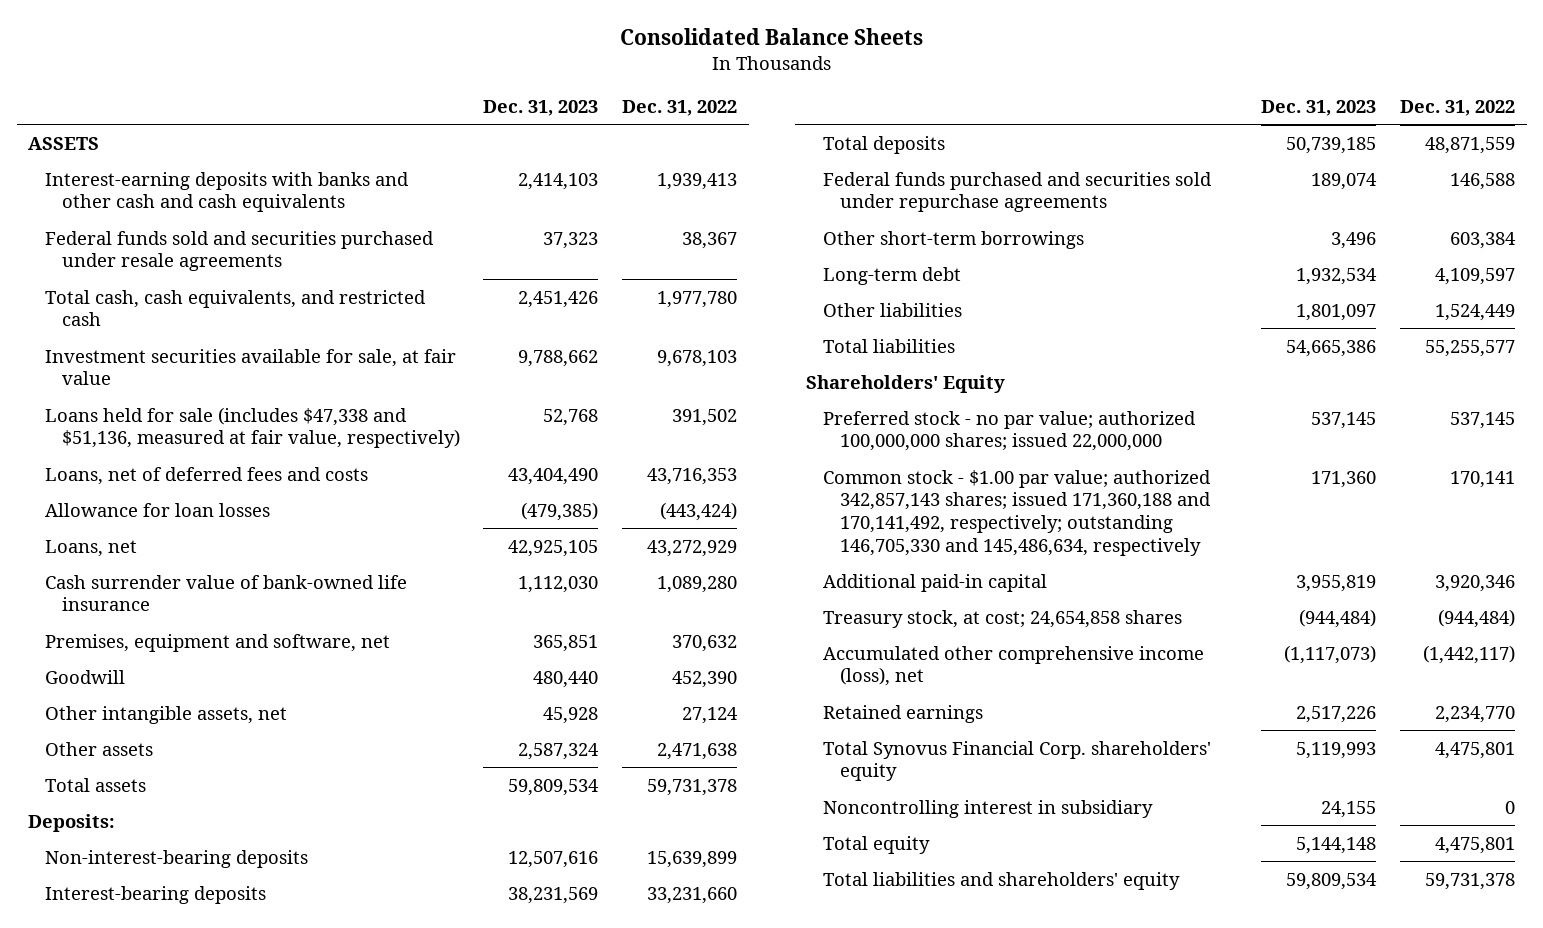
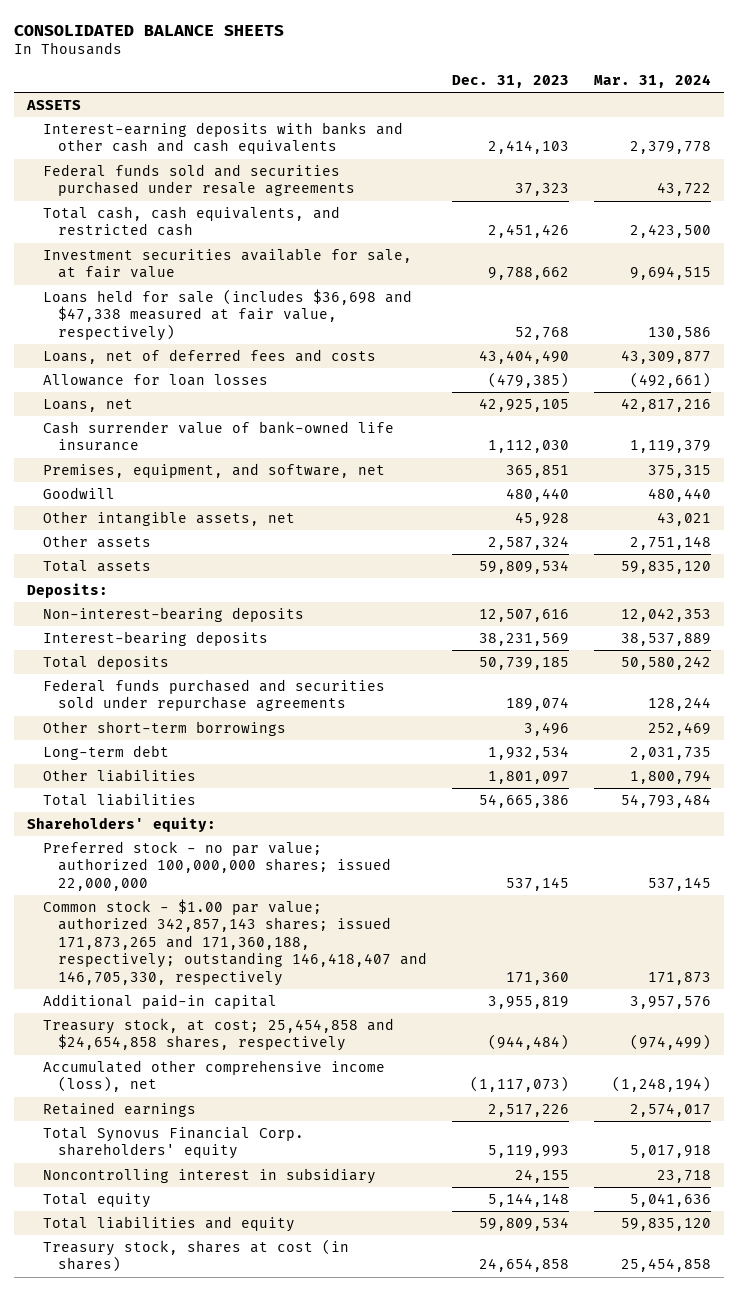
[619,28,923,46] Consolidated Balance Sheets -> [14,24,285,36] CONSOLIDATED BALANCE SHEETS
[621,99,737,116] Dec. 31, 2022 -> none
none -> [594,74,712,89] Mar. 31, 2024
[44,406,460,449] Loans held for sale (includes $47,338 and $51,136, measured at fair value, respectively) -> [42,288,412,341] Loans held for sale (includes $36,698 and $47,338 measured at fair value, respectively)
[44,633,390,652] Premises, equipment and software, net -> [42,462,385,478] Premises, equipment, and software, net
[806,374,1006,393] Shareholders' Equity -> [26,816,216,832] Shareholders' equity:
[822,469,1211,556] Common stock - $1.00 par value; authorized 342,857,143 shares; issued 171,360,188 and 170,141,492, respectively; outstanding 146,705,330 and 145,486,634, respectively -> [42,898,428,986] Common stock - $1.00 par value; authorized 342,857,143 shares; issued 171,873,265 and 171,360,188, respectively; outstanding 146,418,407 and 146,705,330, respectively
[822,609,1182,628] Treasury stock, at cost; 24,654,858 shares -> [42,1017,394,1052] Treasury stock, at cost; 25,454,858 and $24,654,858 shares, respectively
[822,871,1180,890] Total liabilities and shareholders' equity -> [42,1215,295,1232] Total liabilities and equity
none -> [42,1238,349,1273] Treasury stock, shares at cost (in shares)

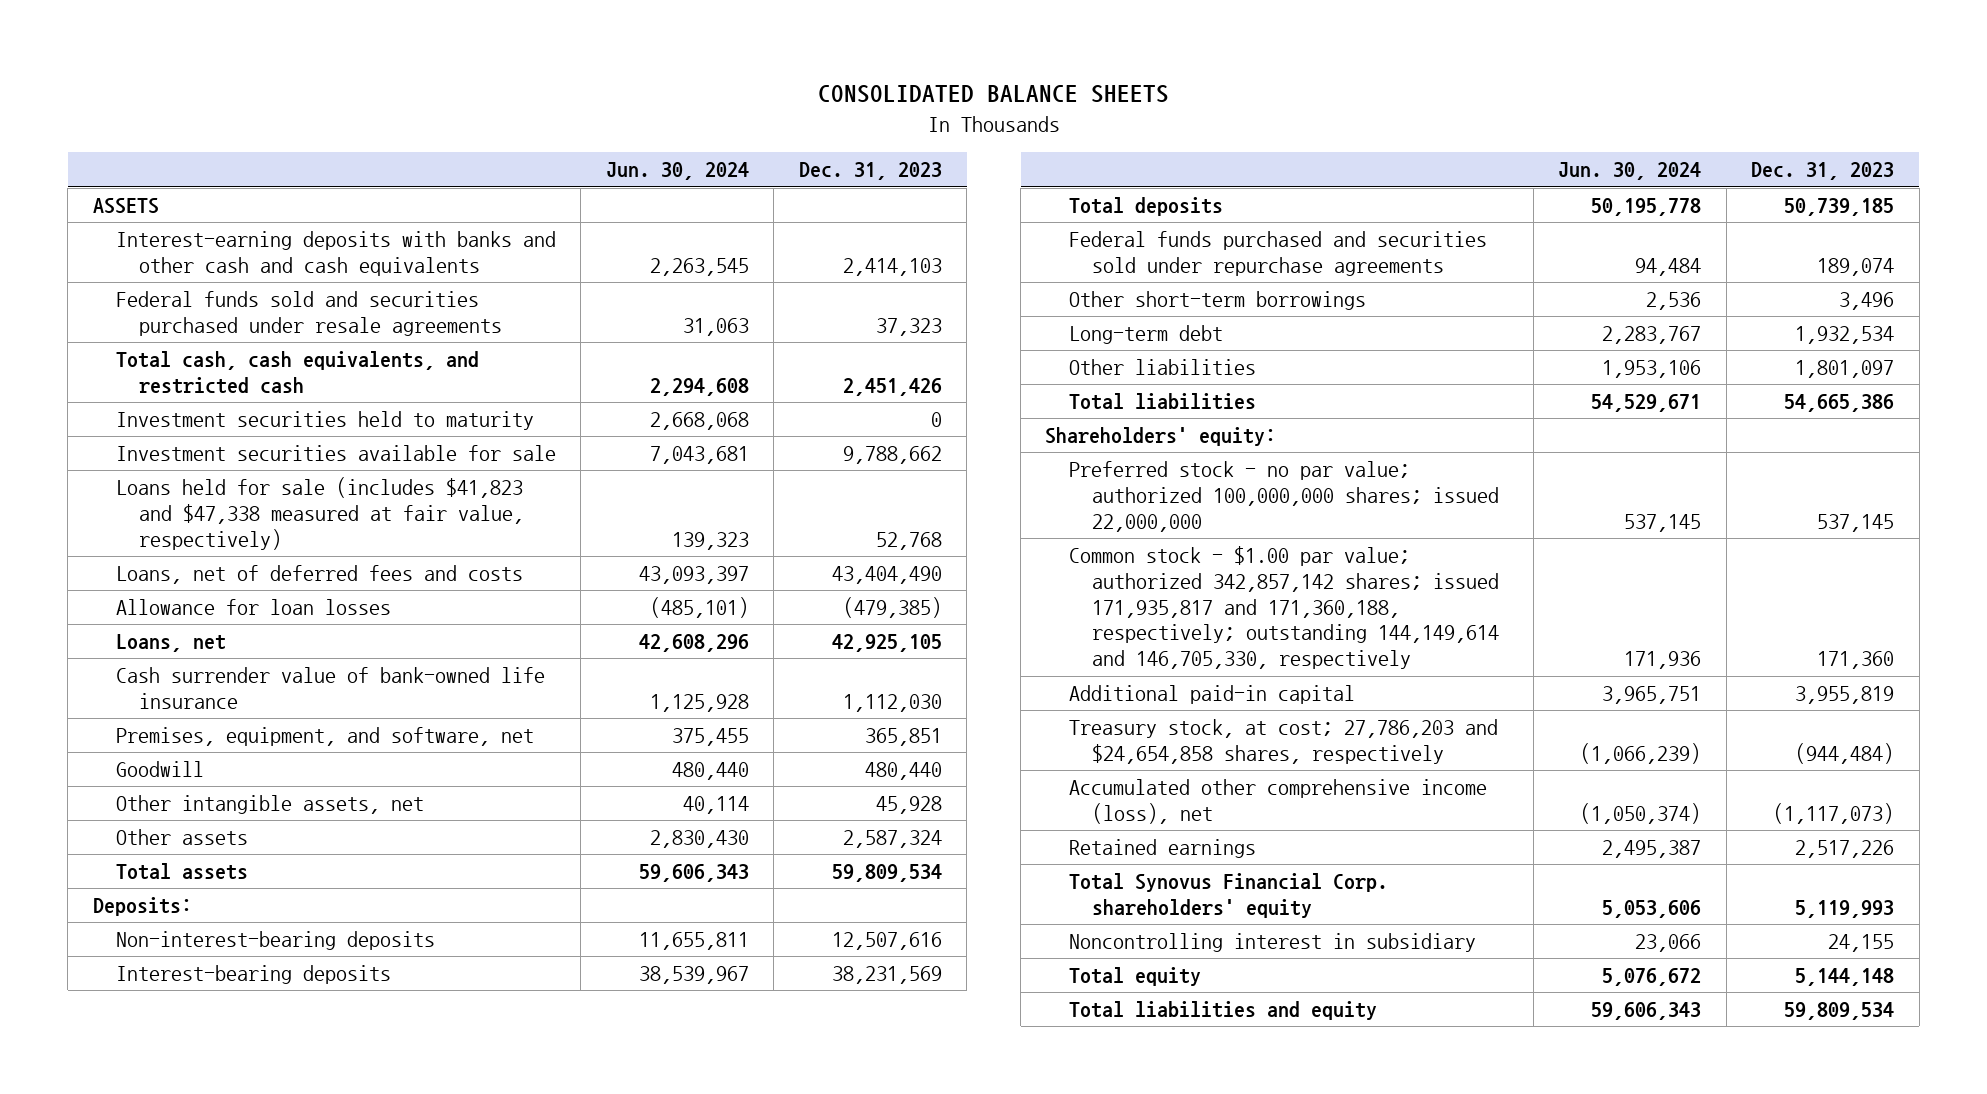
[594,74,712,89] Mar. 31, 2024 -> none
none -> [605,162,749,181] Jun. 30, 2024
none -> [115,411,534,431] Investment securities held to maturity
[42,247,412,279] Investment securities available for sale, at fair value -> [115,445,556,462] Investment securities available for sale
[42,288,412,341] Loans held for sale (includes $36,698 and $47,338 measured at fair value, respectively) -> [115,477,525,550] Loans held for sale (includes $41,823 and $47,338 measured at fair value, respectively)
[42,898,428,986] Common stock - $1.00 par value; authorized 342,857,143 shares; issued 171,873,265 and 171,360,188, respectively; outstanding 146,418,407 and 146,705,330, respectively -> [1068,546,1499,670] Common stock - $1.00 par value; authorized 342,857,142 shares; issued 171,935,817 and 171,360,188, respectively; outstanding 144,149,614 and 146,705,330, respectively
[42,1017,394,1052] Treasury stock, at cost; 25,454,858 and $24,654,858 shares, respectively -> [1068,719,1498,764] Treasury stock, at cost; 27,786,203 and $24,654,858 shares, respectively
[42,1238,349,1273] Treasury stock, shares at cost (in shares) -> none

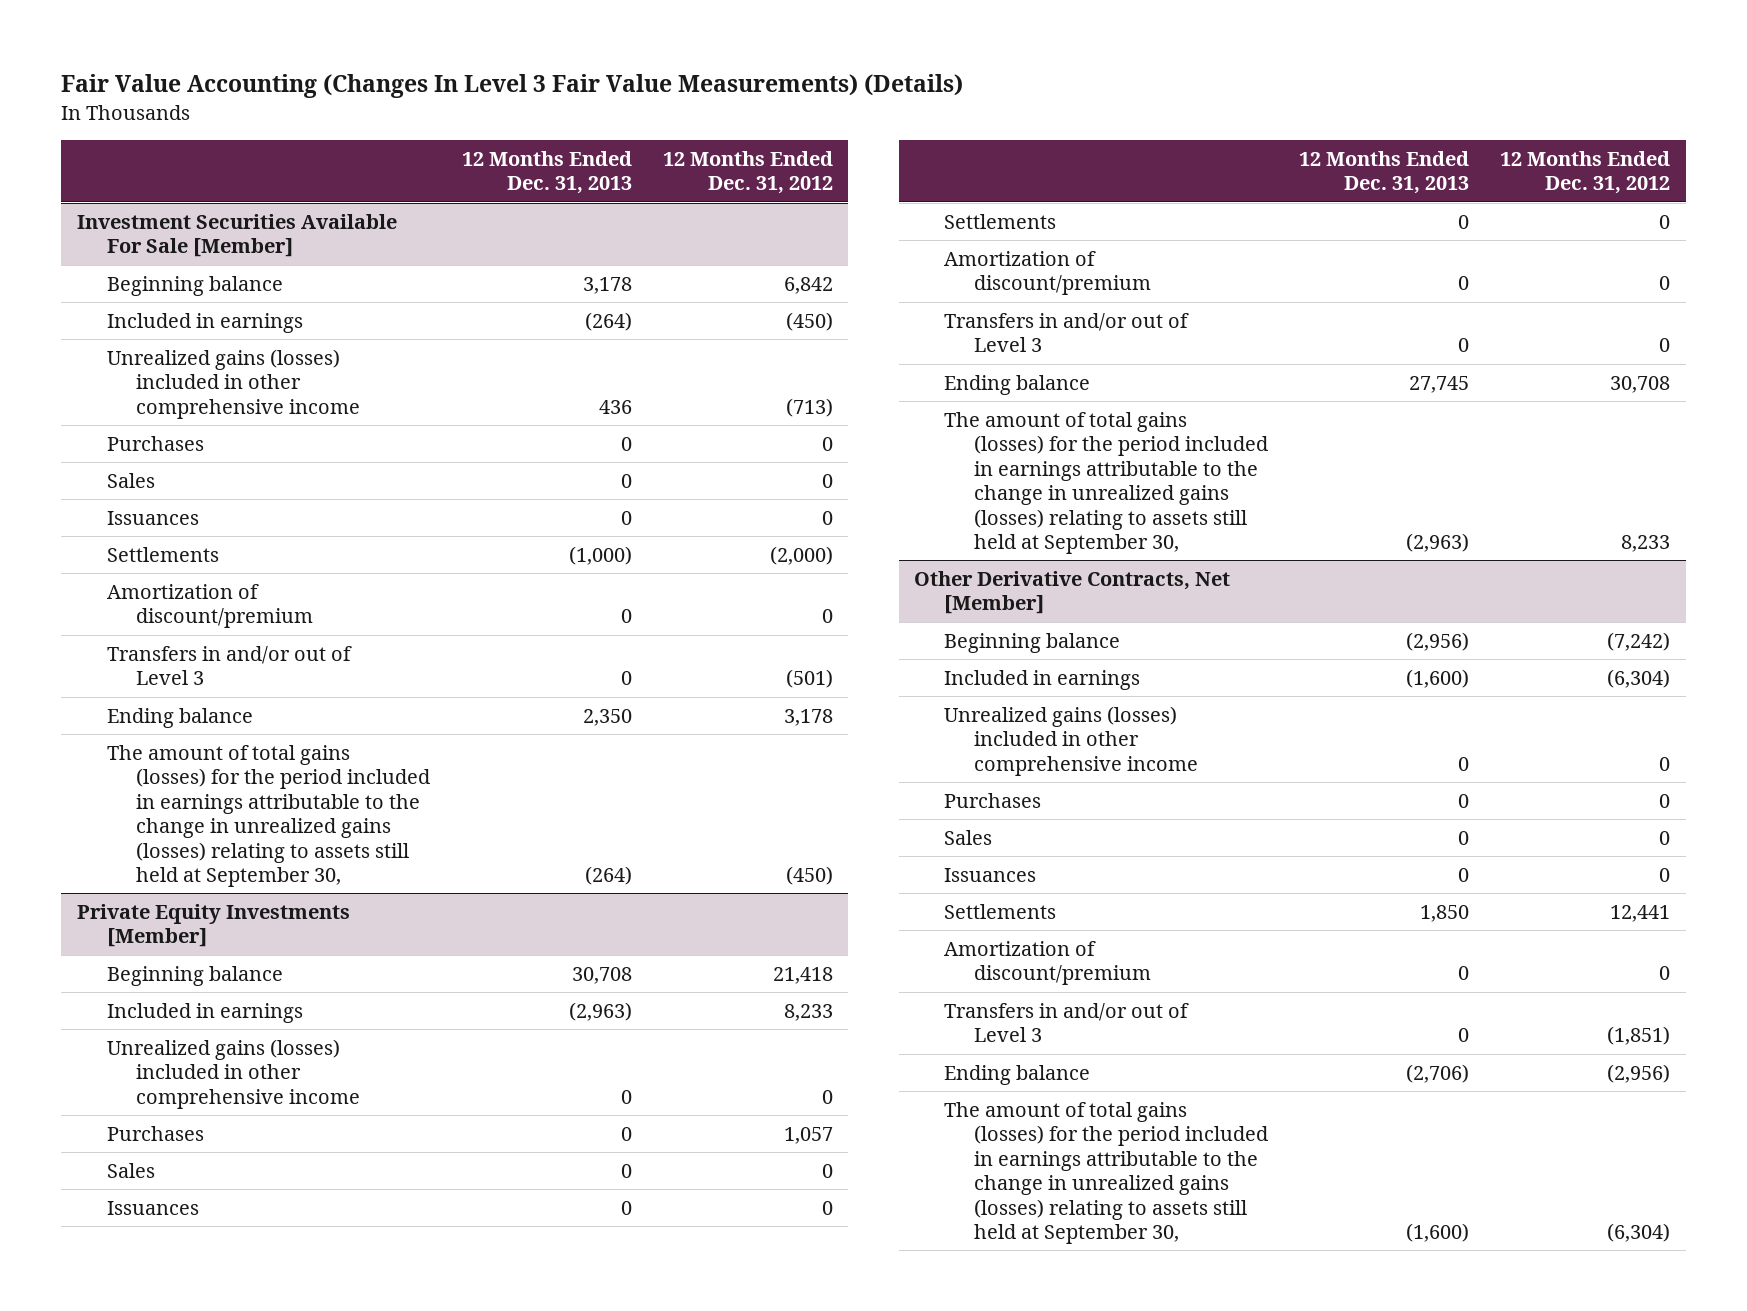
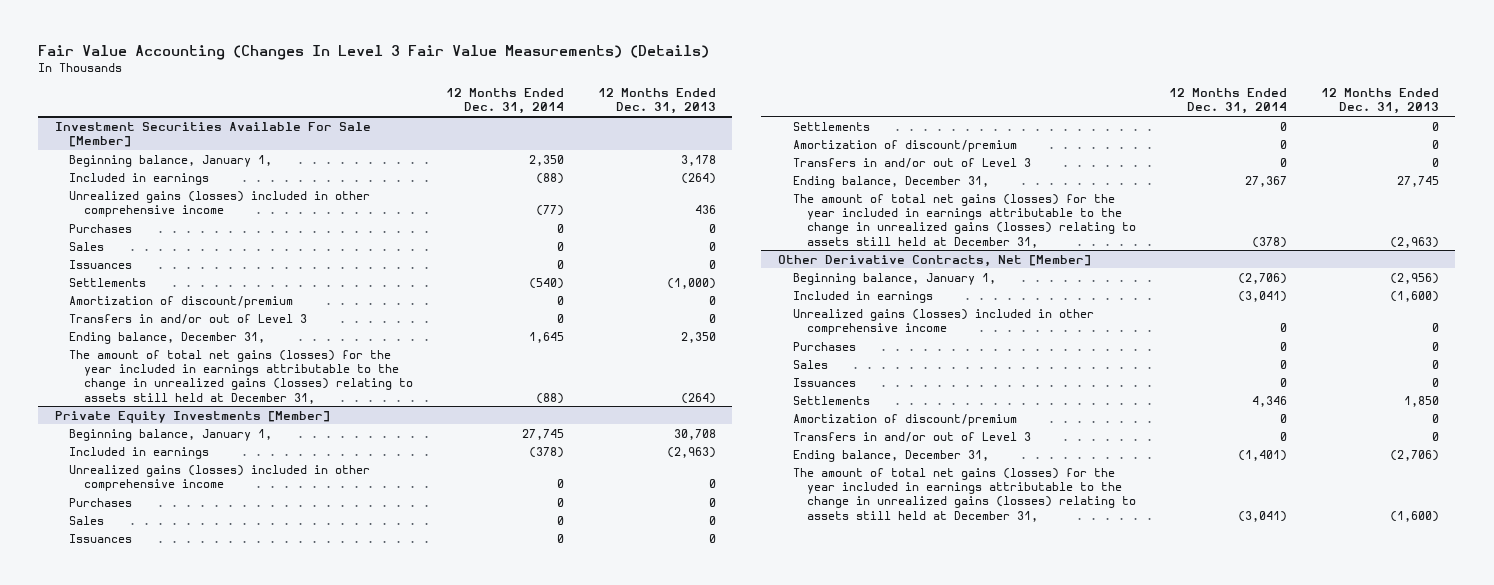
[662,150,833,195] 12 Months Ended Dec. 31, 2012 -> none
none -> [446,88,565,115] 12 Months Ended Dec. 31, 2014
[106,275,283,296] Beginning balance -> [69,154,273,167] Beginning balance, January 1,
[106,707,253,728] Ending balance -> [69,331,266,344] Ending balance, December 31,
[106,744,431,888] The amount of total gains (losses) for the period included in earnings attributable to the change in unrealized gains (losses) relating to assets still held at September 30, -> [69,349,413,404] The amount of total net gains (losses) for the year included in earnings attributable to the change in unrealized gains (losses) relating to assets still held at December 31,
[106,965,283,986] Beginning balance -> [69,428,273,441] Beginning balance, January 1,
[944,374,1091,395] Ending balance -> [792,175,989,188] Ending balance, December 31,
[944,411,1268,555] The amount of total gains (losses) for the period included in earnings attributable to the change in unrealized gains (losses) relating to assets still held at September 30, -> [792,193,1137,248] The amount of total net gains (losses) for the year included in earnings attributable to the change in unrealized gains (losses) relating to assets still held at December 31,
[944,632,1121,653] Beginning balance -> [792,272,996,285] Beginning balance, January 1,
[944,1064,1091,1085] Ending balance -> [792,449,989,462] Ending balance, December 31,
[944,1101,1268,1245] The amount of total gains (losses) for the period included in earnings attributable to the change in unrealized gains (losses) relating to assets still held at September 30, -> [792,467,1137,522] The amount of total net gains (losses) for the year included in earnings attributable to the change in unrealized gains (losses) relating to assets still held at December 31,

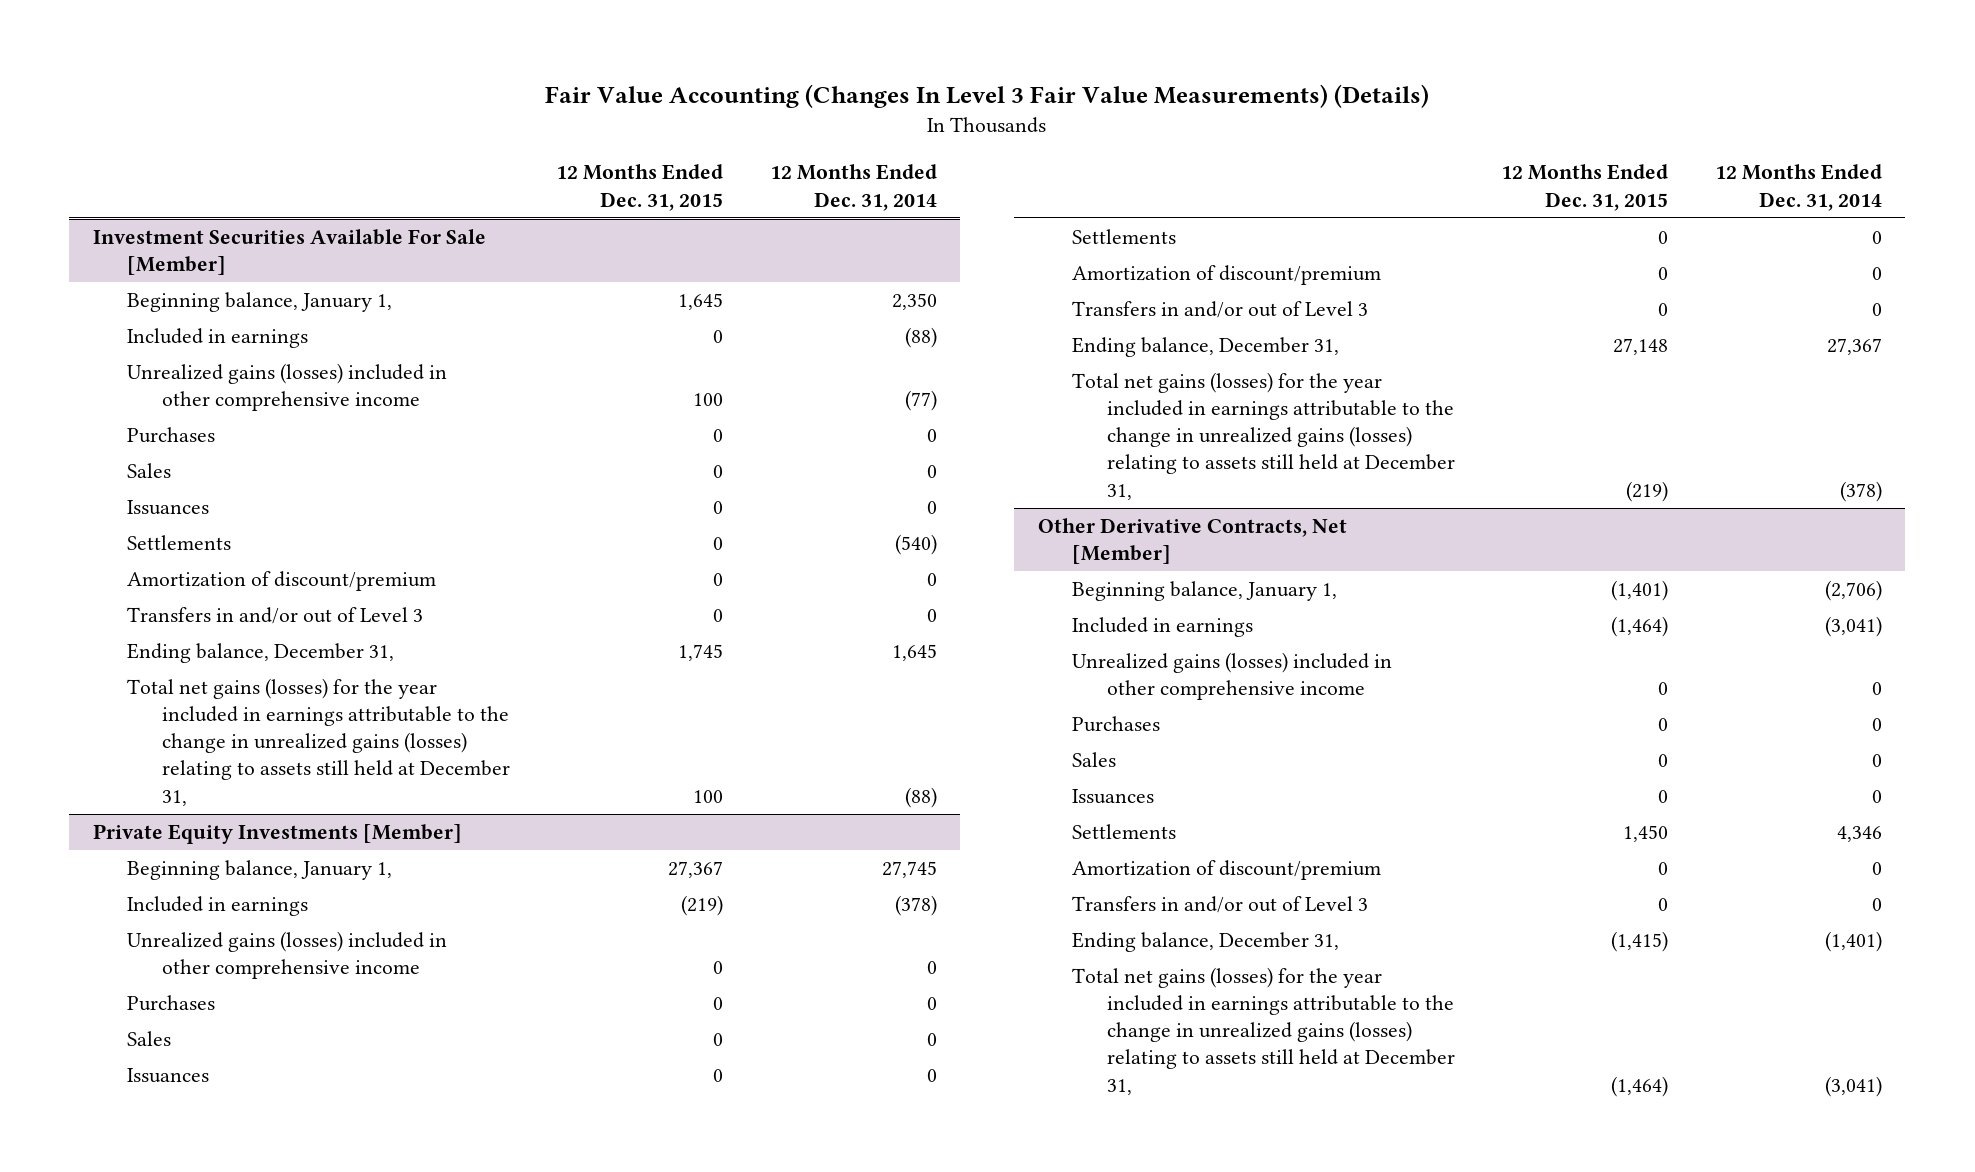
[597,88,716,115] 12 Months Ended Dec. 31, 2013 -> none
none -> [556,164,724,211] 12 Months Ended Dec. 31, 2015
[69,349,413,404] The amount of total net gains (losses) for the year included in earnings attributable to the change in unrealized gains (losses) relating to assets still held at December 31, -> [127,678,510,806] Total net gains (losses) for the year included in earnings attributable to the change in unrealized gains (losses) relating to assets still held at December 31,
[792,193,1137,248] The amount of total net gains (losses) for the year included in earnings attributable to the change in unrealized gains (losses) relating to assets still held at December 31, -> [1072,372,1455,500] Total net gains (losses) for the year included in earnings attributable to the change in unrealized gains (losses) relating to assets still held at December 31,
[792,467,1137,522] The amount of total net gains (losses) for the year included in earnings attributable to the change in unrealized gains (losses) relating to assets still held at December 31, -> [1072,967,1455,1095] Total net gains (losses) for the year included in earnings attributable to the change in unrealized gains (losses) relating to assets still held at December 31,

